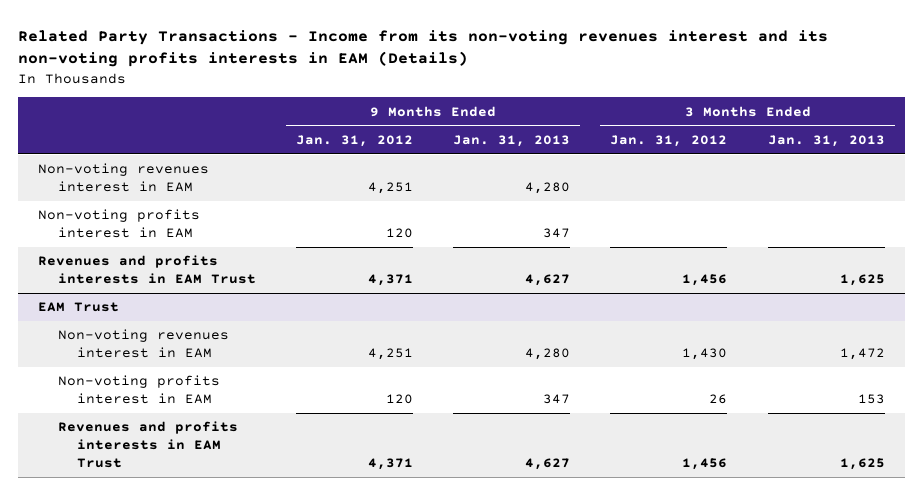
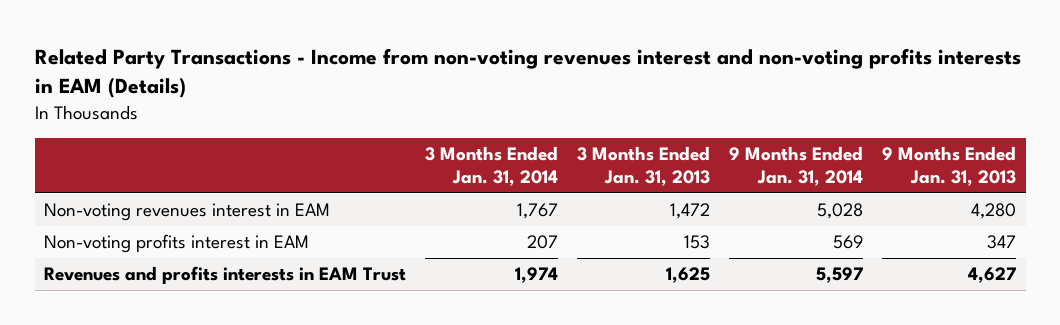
[18,29,829,68] Related Party Transactions - Income from its non-voting revenues interest and its non-voting profits interests in EAM (Details) -> [34,48,1021,99] Related Party Transactions - Income from non-voting revenues interest and non-voting profits interests in EAM (Details)
[295,135,413,148] Jan. 31, 2012 -> none
[610,135,728,148] Jan. 31, 2012 -> none
none -> [425,145,559,187] 3 Months Ended Jan. 31, 2014
none -> [729,145,864,187] 9 Months Ended Jan. 31, 2014
[38,163,210,193] Non-voting revenues interest in EAM -> none
[38,209,201,239] Non-voting profits interest in EAM -> none
[38,255,256,285] Revenues and profits interests in EAM Trust -> none
[38,302,120,313] EAM Trust -> none

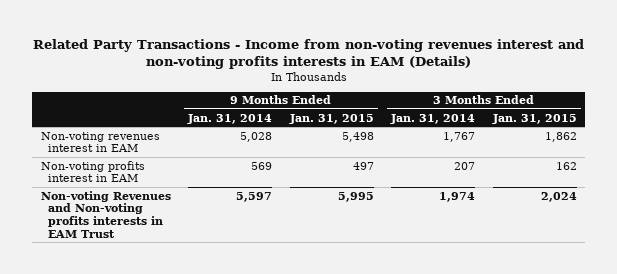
[577,145,711,187] 3 Months Ended Jan. 31, 2013 -> none
[882,145,1017,187] 9 Months Ended Jan. 31, 2013 -> none
none -> [288,113,374,124] Jan. 31, 2015
none -> [491,113,577,124] Jan. 31, 2015
[44,266,407,285] Revenues and profits interests in EAM Trust -> [40,190,171,238] Non-voting Revenues and Non-voting profits interests in EAM Trust

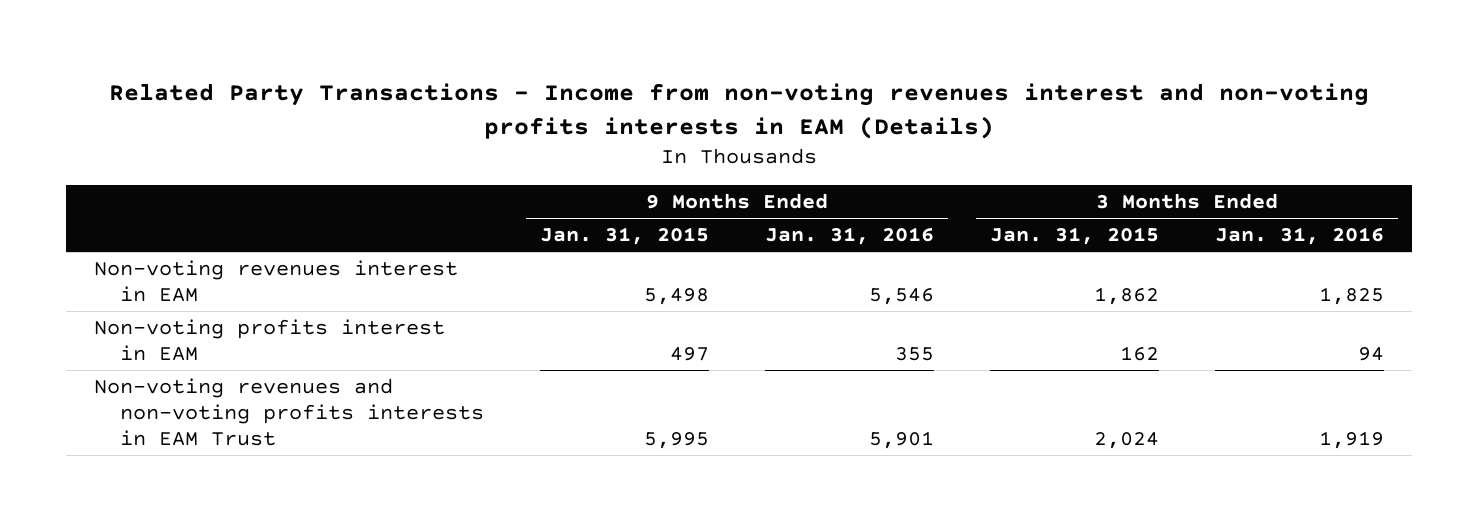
[187,113,273,124] Jan. 31, 2014 -> none
[390,113,476,124] Jan. 31, 2014 -> none
none -> [765,227,935,246] Jan. 31, 2016
none -> [1214,227,1384,246] Jan. 31, 2016
[40,190,171,238] Non-voting Revenues and Non-voting profits interests in EAM Trust -> [94,377,485,446] Non-voting revenues and non-voting profits interests in EAM Trust

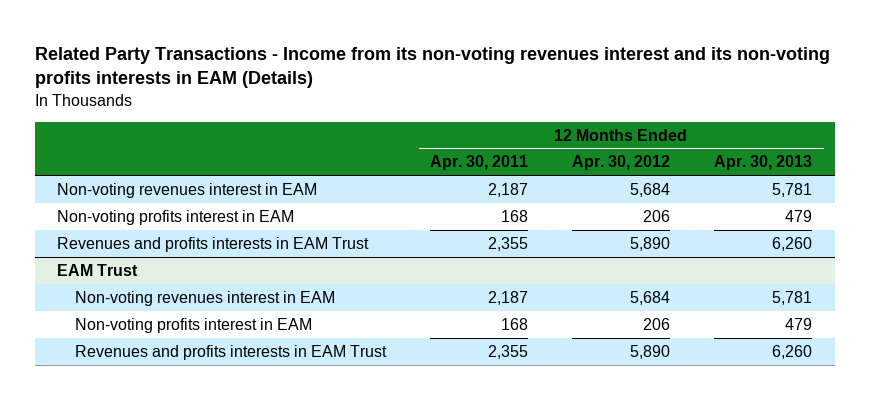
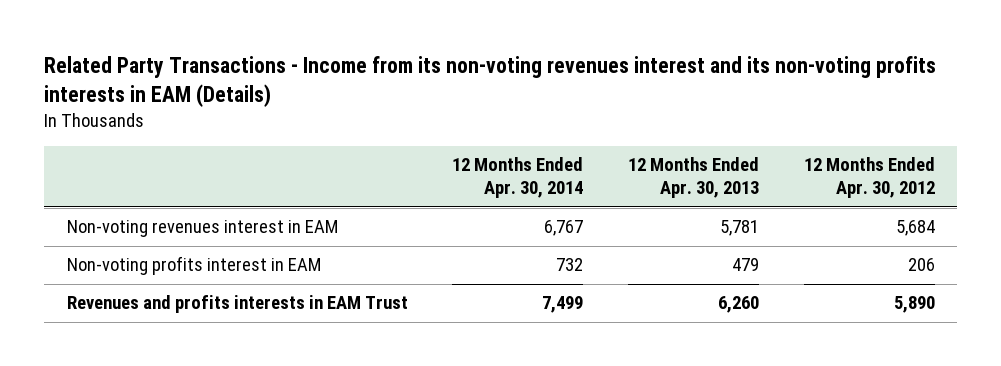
[430,155,529,171] Apr. 30, 2011 -> none
none -> [452,157,584,199] 12 Months Ended Apr. 30, 2014
[57,263,139,276] EAM Trust -> none
[74,290,335,306] Non-voting revenues interest in EAM -> none
[74,317,312,333] Non-voting profits interest in EAM -> none
[74,344,387,360] Revenues and profits interests in EAM Trust -> none

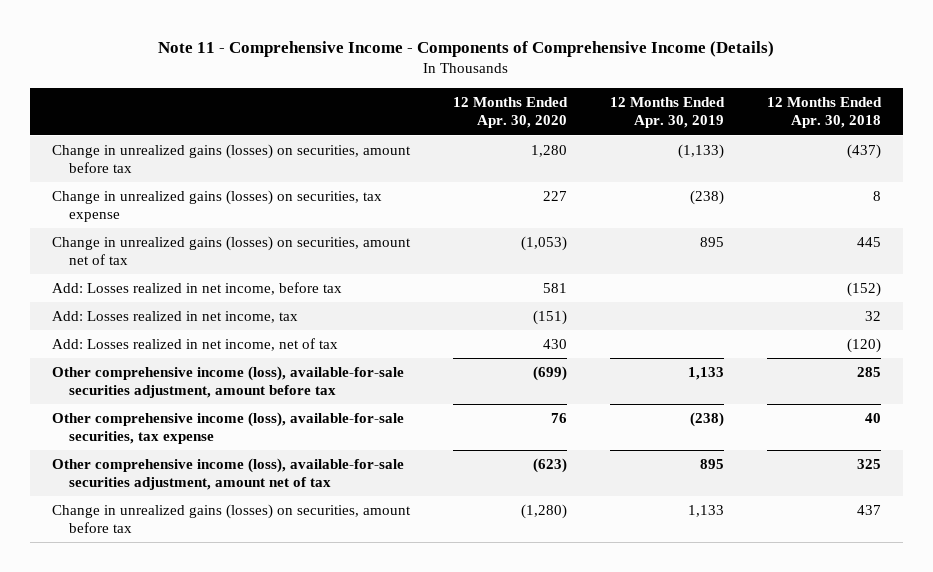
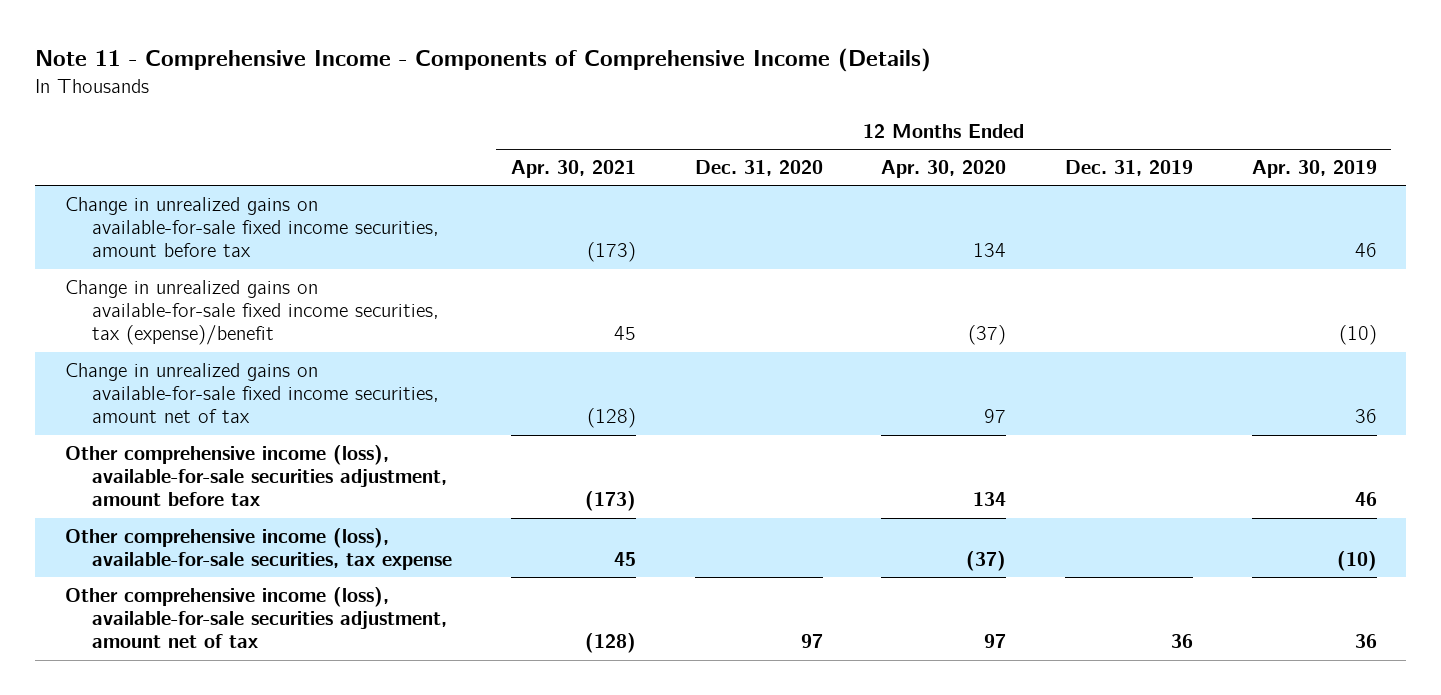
[767,97,883,129] 12 Months Ended Apr. 30, 2018 -> none
none -> [511,160,637,179] Apr. 30, 2021
none -> [694,160,823,177] Dec. 31, 2020
none -> [1065,160,1194,177] Dec. 31, 2019
[51,281,342,295] Add: Losses realized in net income, before tax -> none
[51,310,298,323] Add: Losses realized in net income, tax -> none
[51,337,338,351] Add: Losses realized in net income, net of tax -> none
[51,503,411,534] Change in unrealized gains (losses) on securities, amount before tax -> none
[51,143,411,174] Change in unrealized gains (losses) on securities, amount before tax -> [64,197,440,258] Change in unrealized gains on available-for-sale fixed income securities, amount before tax
[530,144,567,157] 1,280 -> [973,243,1007,258] 134
[677,143,724,159] (1,133) -> [1354,243,1377,258] 46
[51,189,382,223] Change in unrealized gains (losses) on securities, tax expense -> [64,280,440,346] Change in unrealized gains on available-for-sale fixed income securities, tax (expense)/benefit
[542,190,567,201] 227 -> [968,325,1007,346] (37)
[689,189,724,205] (238) -> [1338,325,1377,346] (10)
[51,235,411,266] Change in unrealized gains (losses) on securities, amount net of tax -> [64,363,440,424] Change in unrealized gains on available-for-sale fixed income securities, amount net of tax
[520,235,567,251] (1,053) -> [984,409,1007,424] 97
[699,236,724,247] 895 -> [1354,409,1377,424] 36
[532,365,567,381] (699) -> [973,492,1007,507] 134
[687,366,724,380] 1,133 -> [1354,492,1377,507] 46
[550,412,567,423] 76 -> [966,551,1007,572] (37)
[689,411,724,427] (238) -> [1336,551,1377,572] (10)
[532,457,567,473] (623) -> [984,634,1007,649] 97
[699,458,724,469] 895 -> [1354,634,1377,649] 36

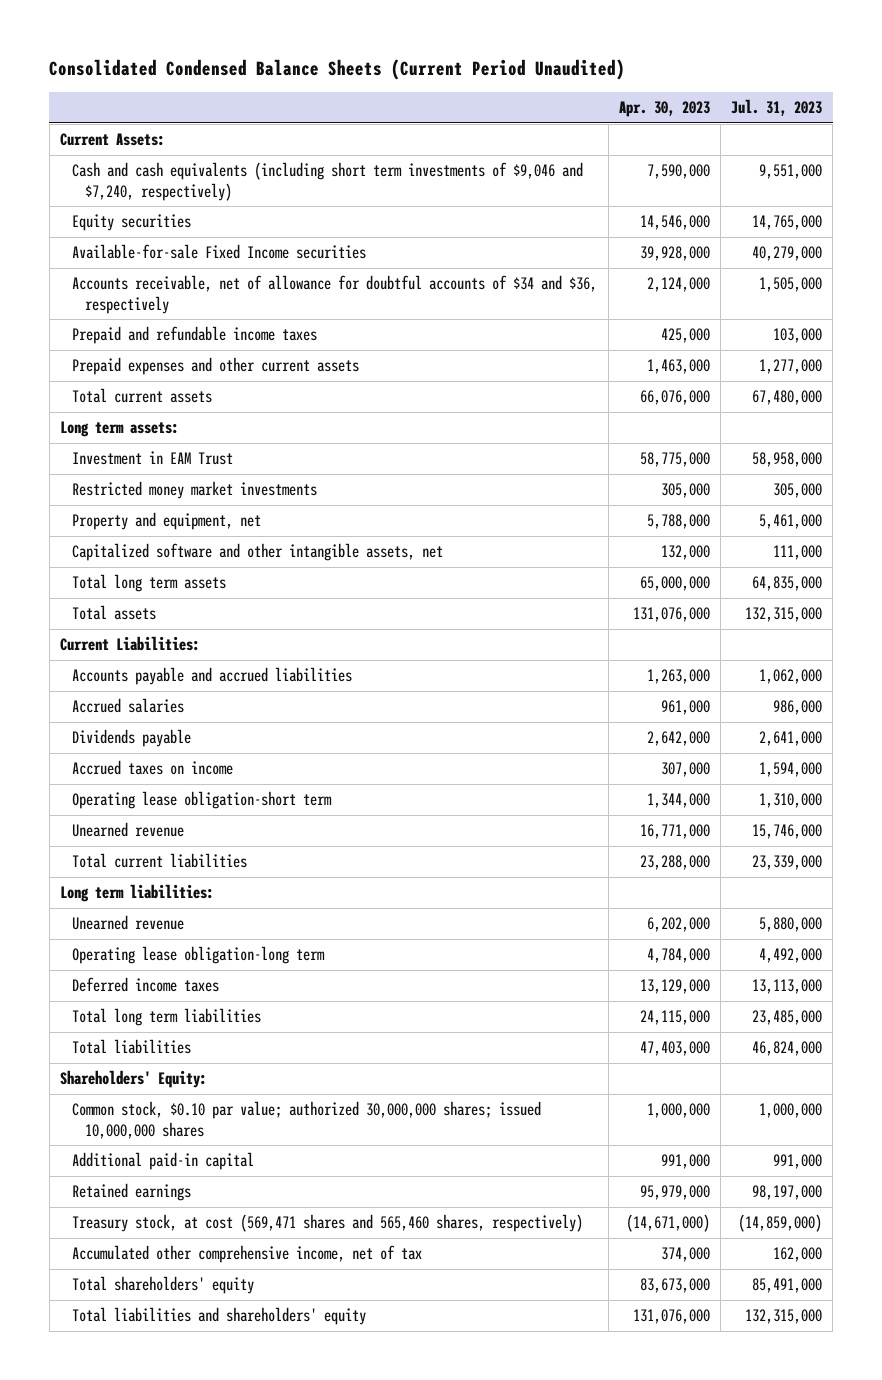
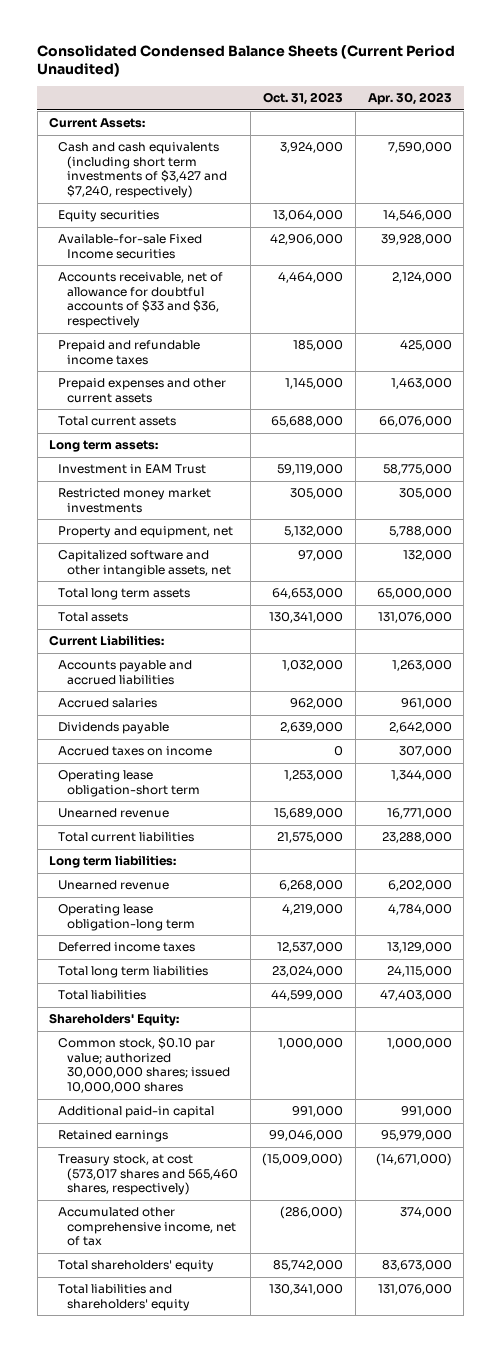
[731,98,823,116] Jul. 31, 2023 -> none
none -> [263,92,344,106] Oct. 31, 2023
[72,162,584,201] Cash and cash equivalents (including short term investments of $9,046 and $7,240, respectively) -> [58,142,228,199] Cash and cash equivalents (including short term investments of $3,427 and $7,240, respectively)
[72,275,598,314] Accounts receivable, net of allowance for doubtful accounts of $34 and $36, respectively -> [58,272,224,329] Accounts receivable, net of allowance for doubtful accounts of $33 and $36, respectively
[72,1214,584,1233] Treasury stock, at cost (569,471 shares and 565,460 shares, respectively) -> [58,1154,239,1196] Treasury stock, at cost (573,017 shares and 565,460 shares, respectively)

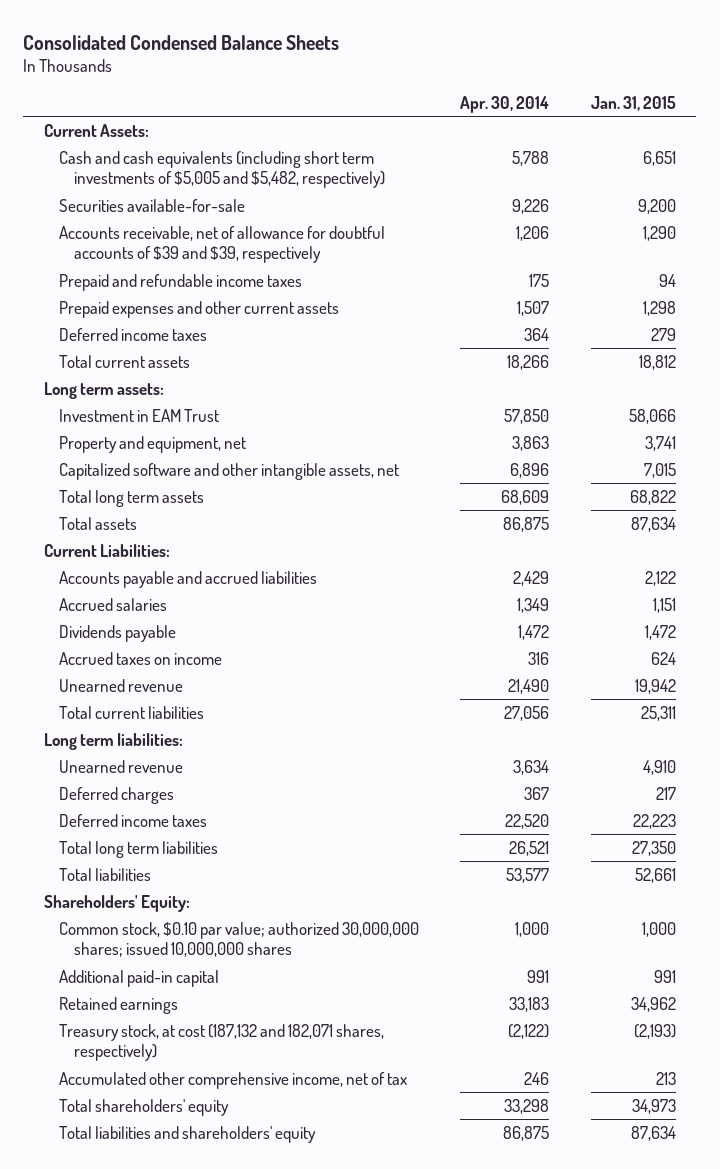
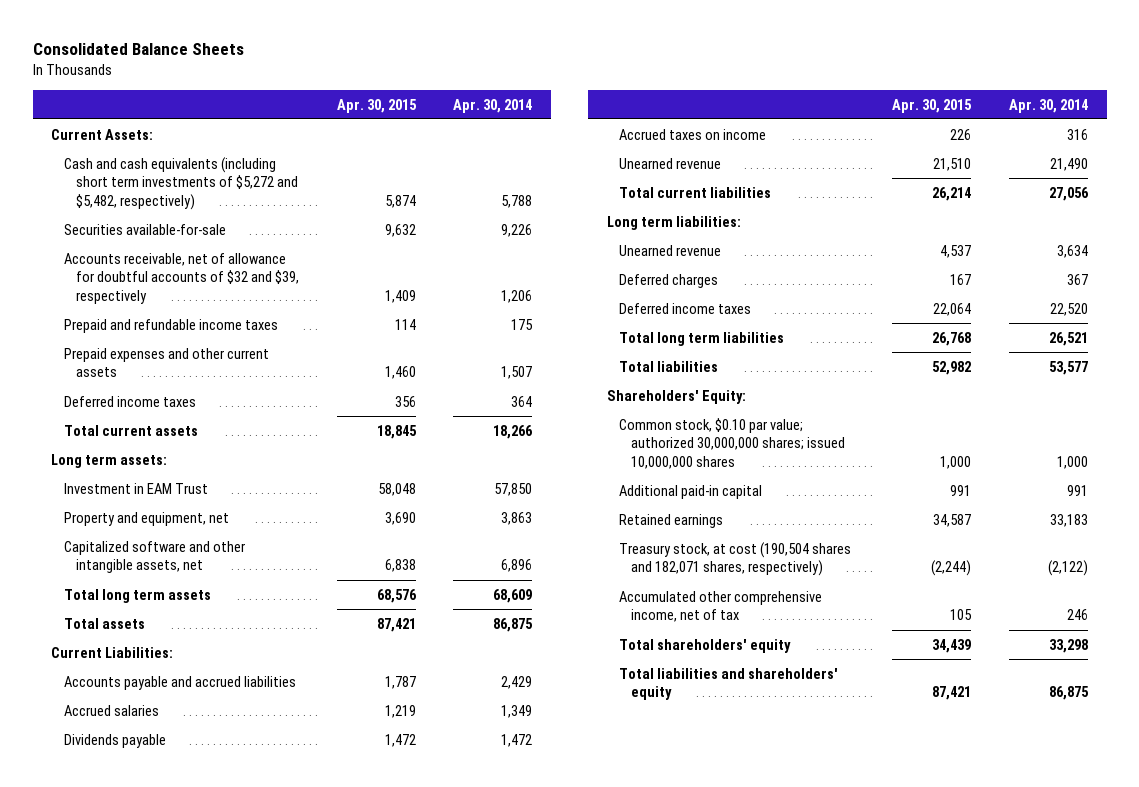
[23,34,340,50] Consolidated Condensed Balance Sheets -> [32,43,244,56] Consolidated Balance Sheets
[590,95,676,111] Jan. 31, 2015 -> none
none -> [336,98,417,113] Apr. 30, 2015
[59,150,386,189] Cash and cash equivalents (including short term investments of $5,005 and $5,482, respectively) -> [63,156,298,211] Cash and cash equivalents (including short term investments of $5,272 and $5,482, respectively)
[59,225,386,264] Accounts receivable, net of allowance for doubtful accounts of $39 and $39, respectively -> [63,252,299,305] Accounts receivable, net of allowance for doubtful accounts of $32 and $39, respectively
[59,1023,385,1062] Treasury stock, at cost (187,132 and 182,071 shares, respectively) -> [619,541,852,577] Treasury stock, at cost (190,504 shares and 182,071 shares, respectively)

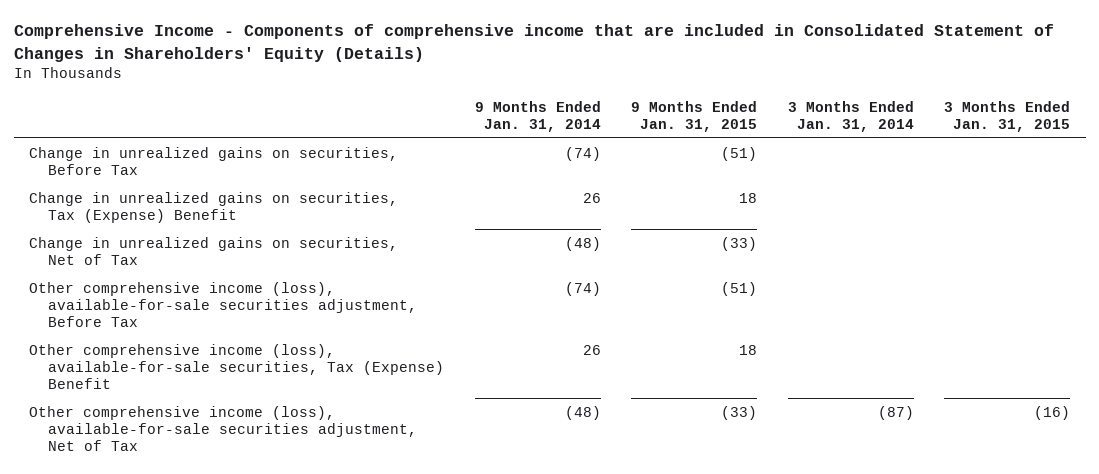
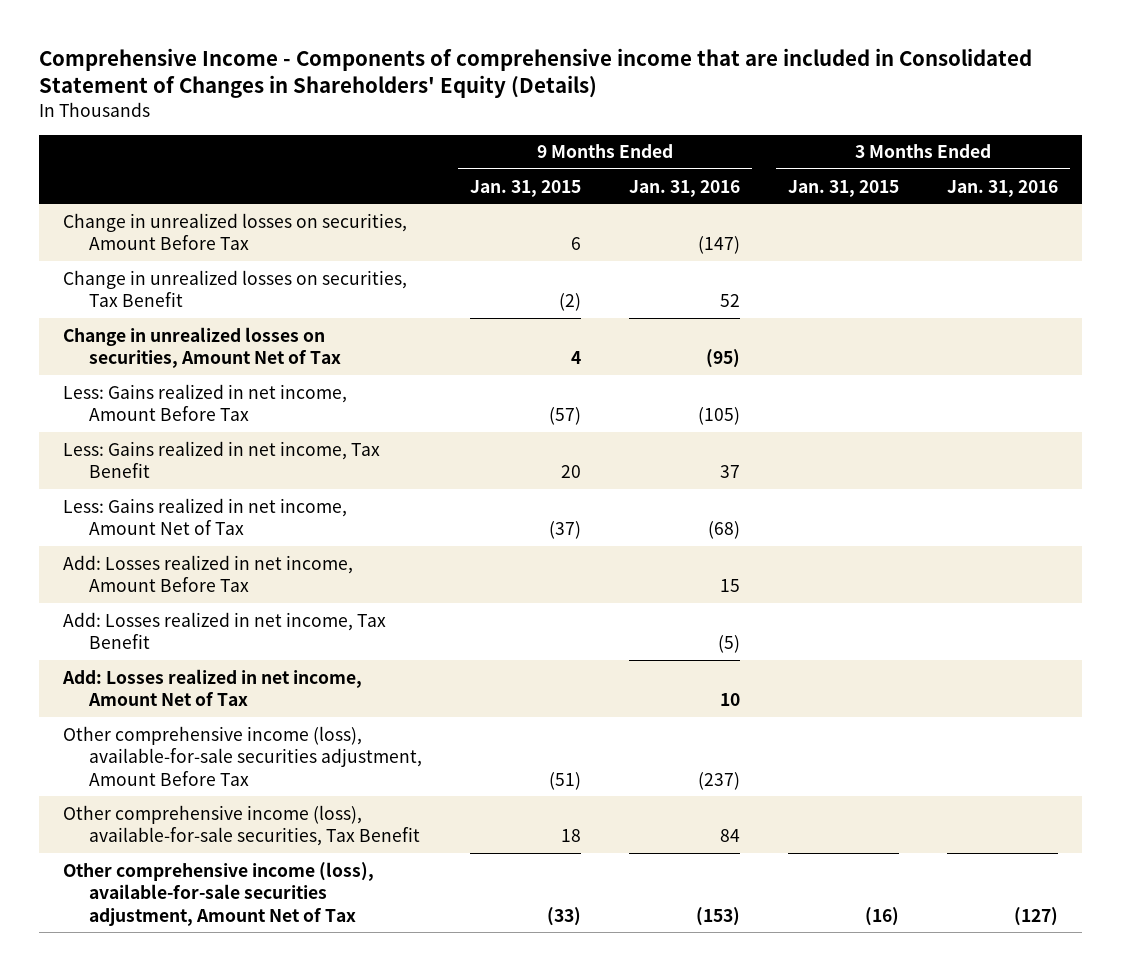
[474,100,601,132] 9 Months Ended Jan. 31, 2014 -> none
[787,100,914,132] 3 Months Ended Jan. 31, 2014 -> none
none -> [629,179,741,197] Jan. 31, 2016
none -> [947,179,1059,197] Jan. 31, 2016
[29,146,399,175] Change in unrealized gains on securities, Before Tax -> [62,212,407,251] Change in unrealized losses on securities, Amount Before Tax
[721,146,758,161] (51) -> [571,237,582,251] 6
[29,191,399,223] Change in unrealized gains on securities, Tax (Expense) Benefit -> [62,269,407,308] Change in unrealized losses on securities, Tax Benefit
[739,192,758,203] 18 -> [559,293,582,312] (2)
[29,236,399,265] Change in unrealized gains on securities, Net of Tax -> [62,326,342,369] Change in unrealized losses on securities, Amount Net of Tax
[721,236,758,251] (33) -> [571,351,582,365] 4
none -> [62,383,347,422] Less: Gains realized in net income, Amount Before Tax
none -> [62,440,380,479] Less: Gains realized in net income, Tax Benefit
none -> [62,497,347,536] Less: Gains realized in net income, Amount Net of Tax
none -> [62,554,353,593] Add: Losses realized in net income, Amount Before Tax
none -> [62,611,386,650] Add: Losses realized in net income, Tax Benefit
none -> [61,668,362,707] Add: Losses realized in net income, Amount Net of Tax
[29,281,418,327] Other comprehensive income (loss), available-for-sale securities adjustment, Before Tax -> [62,725,423,786] Other comprehensive income (loss), available-for-sale securities adjustment, Amount Before Tax
[29,343,445,389] Other comprehensive income (loss), available-for-sale securities, Tax (Expense) Benefit -> [62,804,421,847] Other comprehensive income (loss), available-for-sale securities, Tax Benefit
[29,405,418,451] Other comprehensive income (loss), available-for-sale securities adjustment, Net of Tax -> [62,861,374,926] Other comprehensive income (loss), available-for-sale securities adjustment, Amount Net of Tax

